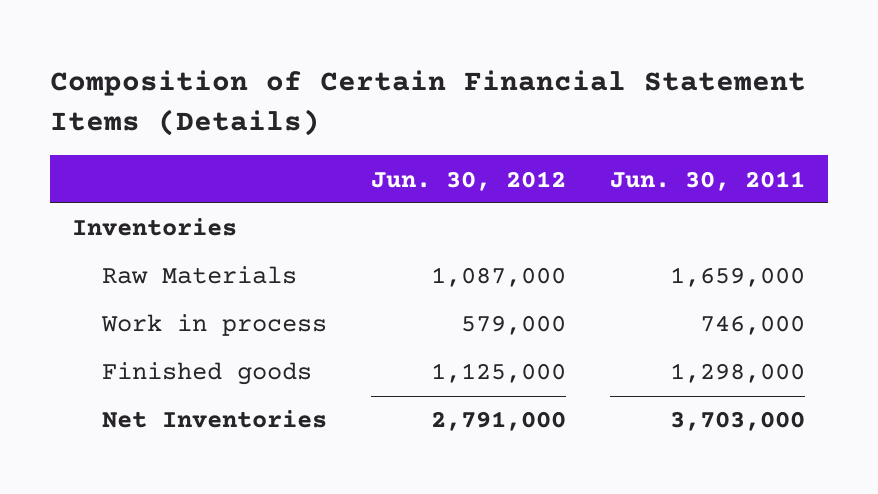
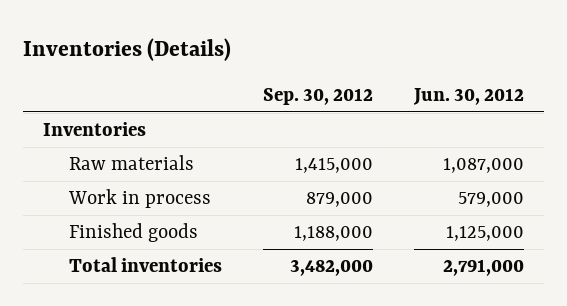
[50,70,807,136] Composition of Certain Financial Statement Items (Details) -> [22,37,231,61] Inventories (Details)
[610,170,806,191] Jun. 30, 2011 -> none
none -> [262,87,373,105] Sep. 30, 2012
[101,266,297,285] Raw Materials -> [68,155,194,171] Raw materials
[101,410,327,429] Net Inventories -> [68,257,222,273] Total inventories

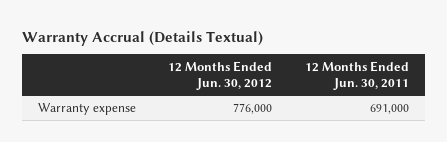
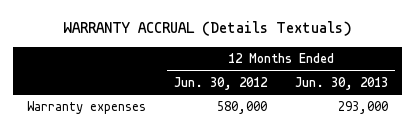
[21,30,263,46] Warranty Accrual (Details Textual) -> [62,21,352,37] WARRANTY ACCRUAL (Details Textuals)
[304,60,409,91] 12 Months Ended Jun. 30, 2011 -> none
none -> [295,76,389,90] Jun. 30, 2013
[37,103,136,116] Warranty expense -> [26,101,146,115] Warranty expenses
[233,103,273,115] 776,000 -> [217,101,268,115] 580,000

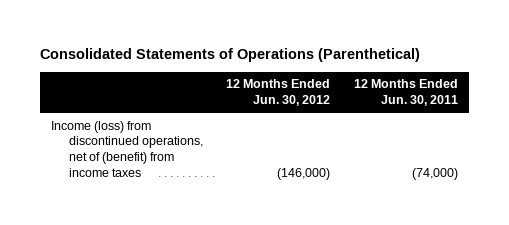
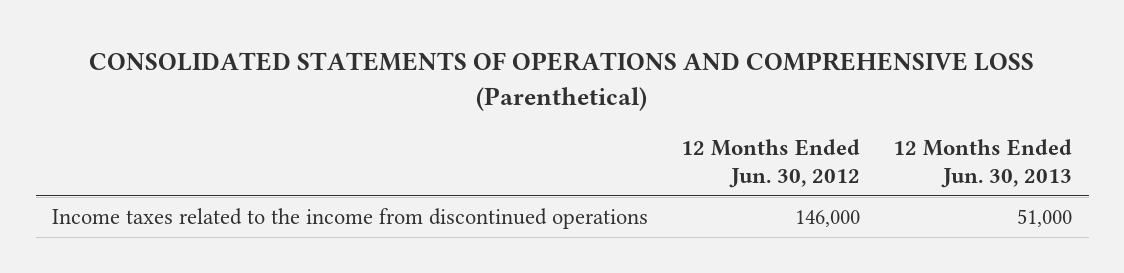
[39,48,420,63] Consolidated Statements of Operations (Parenthetical) -> [89,52,1035,112] CONSOLIDATED STATEMENTS OF OPERATIONS AND COMPREHENSIVE LOSS (Parenthetical)
[353,79,458,107] 12 Months Ended Jun. 30, 2011 -> none
none -> [893,138,1073,188] 12 Months Ended Jun. 30, 2013
[51,120,203,177] Income (loss) from discontinued operations, net of (benefit) from income taxes -> [52,208,649,230] Income taxes related to the income from discontinued operations
[277,167,331,180] (146,000) -> [795,210,861,228] 146,000

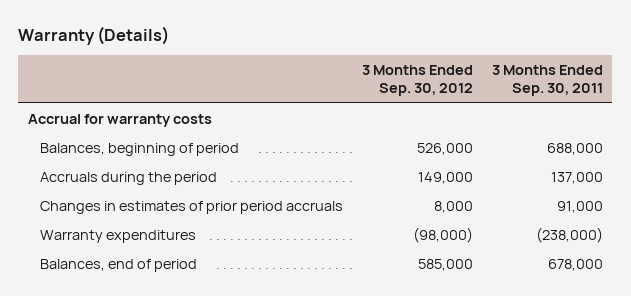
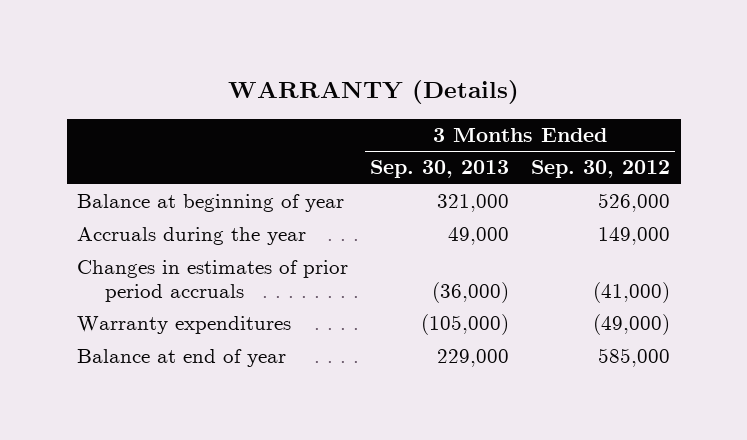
[18,25,170,45] Warranty (Details) -> [227,80,519,105] WARRANTY (Details)
[491,65,603,97] 3 Months Ended Sep. 30, 2011 -> none
none -> [370,160,510,179] Sep. 30, 2013
[27,113,212,127] Accrual for warranty costs -> none
[40,142,240,156] Balances, beginning of period -> [77,194,345,213] Balance at beginning of year
[40,171,218,185] Accruals during the period -> [77,227,307,246] Accruals during the year
[434,200,474,213] 8,000 -> [592,282,670,304] (41,000)
[413,226,474,243] (98,000) -> [592,314,670,336] (49,000)
[40,258,198,272] Balances, end of period -> [77,349,287,368] Balance at end of year

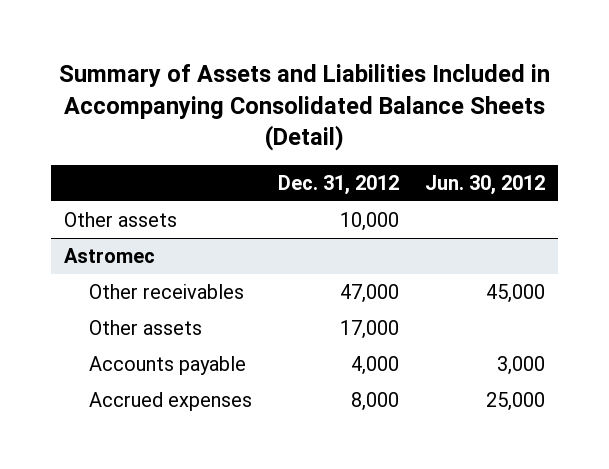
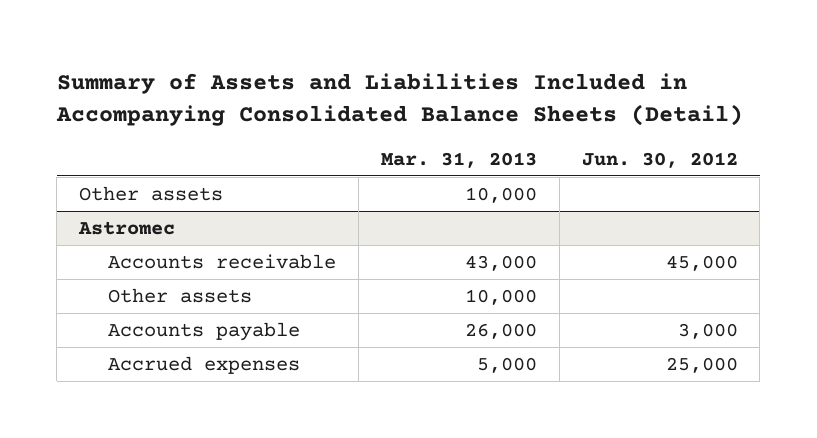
[277,175,399,196] Dec. 31, 2012 -> none
none -> [381,151,538,168] Mar. 31, 2013
[88,283,244,299] Other receivables -> [108,254,337,270] Accounts receivable

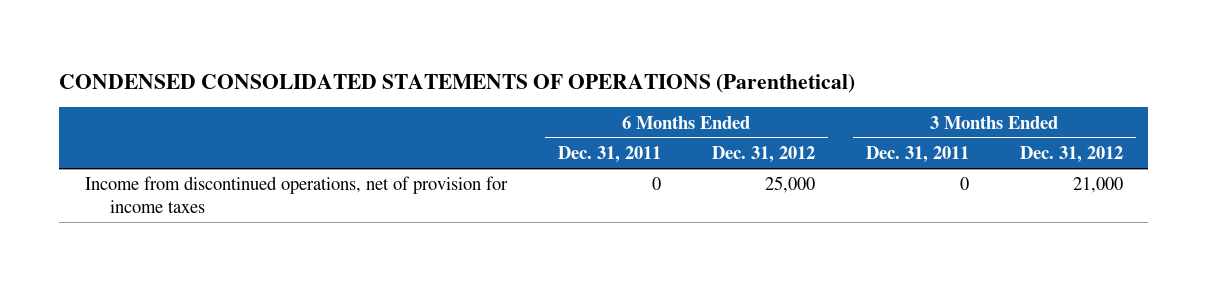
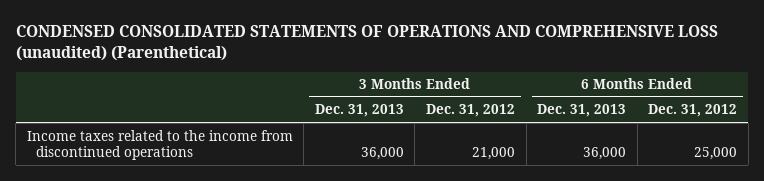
[59,73,856,93] CONDENSED CONSOLIDATED STATEMENTS OF OPERATIONS (Parenthetical) -> [15,24,718,62] CONDENSED CONSOLIDATED STATEMENTS OF OPERATIONS AND COMPREHENSIVE LOSS (unaudited) (Parenthetical)
[557,146,661,164] Dec. 31, 2011 -> none
[865,146,969,164] Dec. 31, 2011 -> none
none -> [314,104,404,118] Dec. 31, 2013
none -> [537,104,627,118] Dec. 31, 2013
[84,176,508,214] Income from discontinued operations, net of provision for income taxes -> [26,129,293,160] Income taxes related to the income from discontinued operations

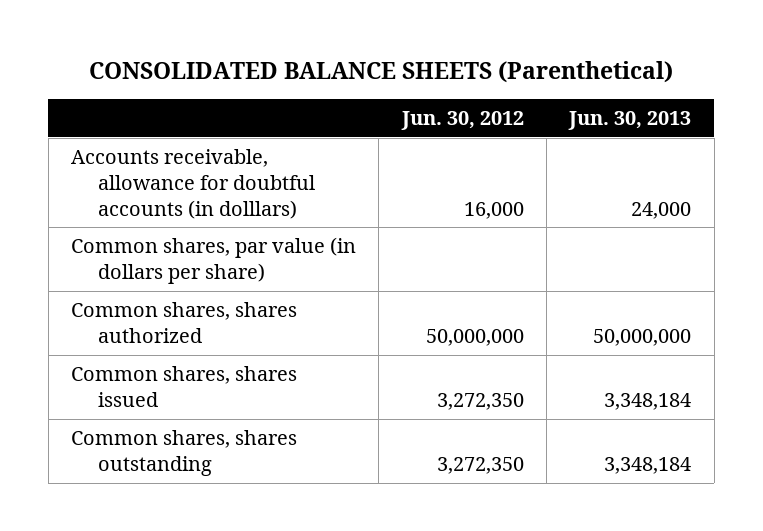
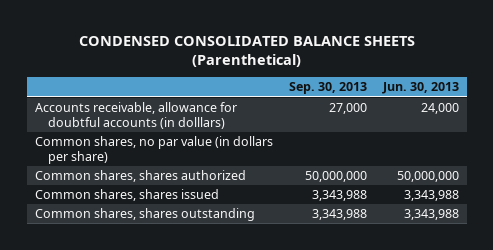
[89,61,674,84] CONSOLIDATED BALANCE SHEETS (Parenthetical) -> [78,35,415,68] CONDENSED CONSOLIDATED BALANCE SHEETS (Parenthetical)
[400,111,524,131] Jun. 30, 2012 -> none
none -> [288,82,367,95] Sep. 30, 2013
[71,237,357,284] Common shares, par value (in dollars per share) -> [34,136,273,164] Common shares, no par value (in dollars per share)
[604,392,692,410] 3,348,184 -> [403,190,459,202] 3,343,988
[604,456,692,474] 3,348,184 -> [403,209,459,221] 3,343,988

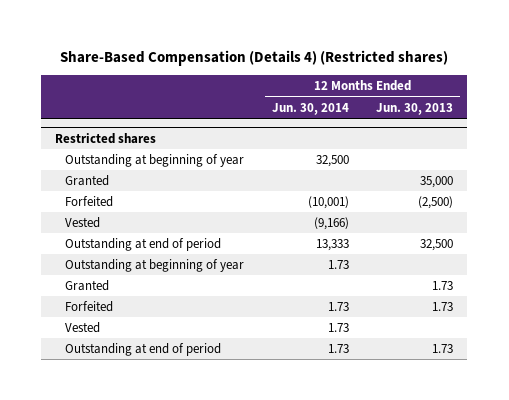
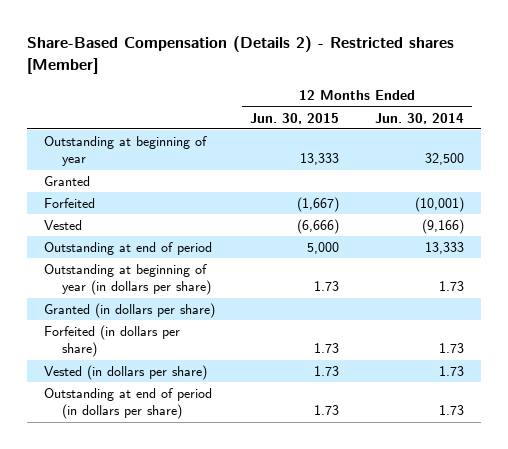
[60,50,449,67] Share-Based Compensation (Details 4) (Restricted shares) -> [26,36,454,75] Share-Based Compensation (Details 2) - Restricted shares [Member]
[376,102,454,115] Jun. 30, 2013 -> none
none -> [250,112,340,124] Jun. 30, 2015
[55,132,157,144] Restricted shares -> none
[65,259,245,273] Outstanding at beginning of year -> [44,264,212,296] Outstanding at beginning of year (in dollars per share)
[65,280,110,292] Granted -> [44,303,216,319] Granted (in dollars per share)
[65,301,114,313] Forfeited -> [44,325,181,358] Forfeited (in dollars per share)
[65,322,101,334] Vested -> [44,365,208,381] Vested (in dollars per share)
[65,343,222,357] Outstanding at end of period -> [44,388,213,420] Outstanding at end of period (in dollars per share)

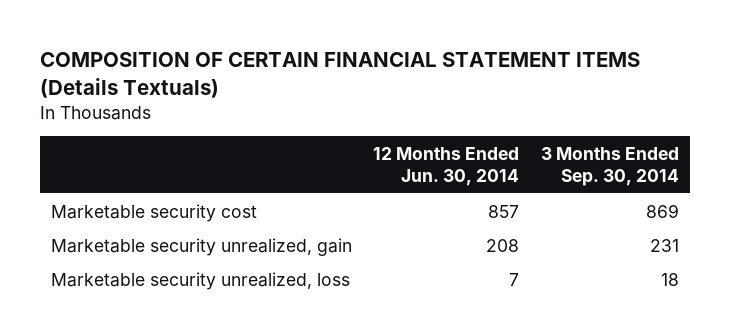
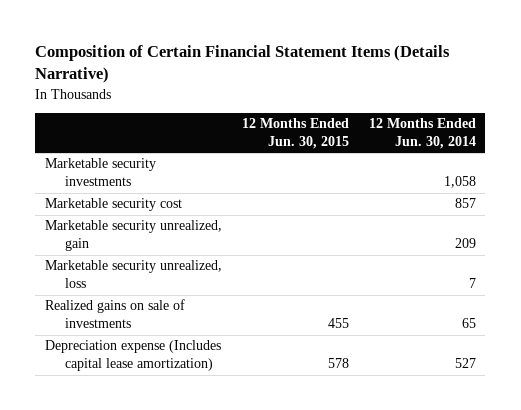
[39,52,640,98] COMPOSITION OF CERTAIN FINANCIAL STATEMENT ITEMS (Details Textuals) -> [35,45,451,84] Composition of Certain Financial Statement Items (Details Narrative)
[540,146,679,186] 3 Months Ended Sep. 30, 2014 -> none
none -> [241,118,349,150] 12 Months Ended Jun. 30, 2015
none -> [45,158,157,187] Marketable security investments
[486,238,520,252] 208 -> [454,238,476,249] 209
none -> [45,299,186,329] Realized gains on sale of investments
none -> [45,340,222,372] Depreciation expense (Includes capital lease amortization)

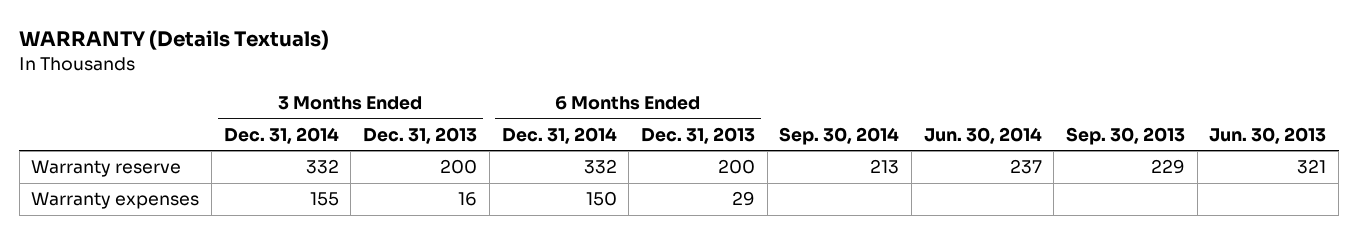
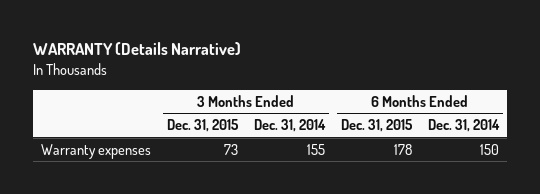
[19,30,330,51] WARRANTY (Details Textuals) -> [32,42,241,56] WARRANTY (Details Narrative)
[363,126,478,144] Dec. 31, 2013 -> none
[640,126,755,144] Dec. 31, 2013 -> none
[779,126,900,145] Sep. 30, 2014 -> none
[923,126,1042,144] Jun. 30, 2014 -> none
[1066,126,1186,145] Sep. 30, 2013 -> none
[1209,126,1327,144] Jun. 30, 2013 -> none
none -> [166,119,239,133] Dec. 31, 2015
none -> [340,119,413,133] Dec. 31, 2015
[31,160,182,178] Warranty reserve -> none

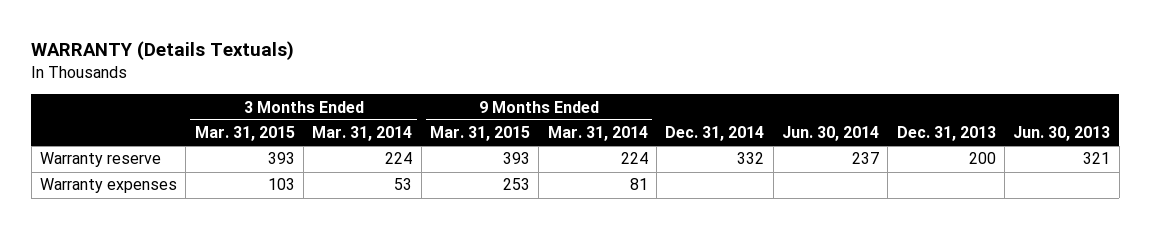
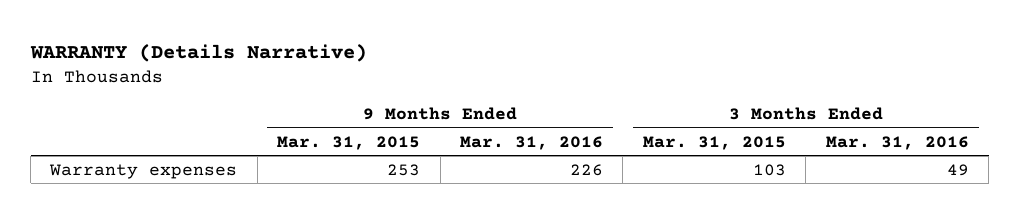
[31,41,295,61] WARRANTY (Details Textuals) -> [29,44,367,63] WARRANTY (Details Narrative)
[312,126,413,142] Mar. 31, 2014 -> none
[547,126,648,142] Mar. 31, 2014 -> none
[665,126,765,142] Dec. 31, 2014 -> none
[782,126,880,142] Jun. 30, 2014 -> none
[896,126,996,142] Dec. 31, 2013 -> none
[1013,126,1111,142] Jun. 30, 2013 -> none
none -> [460,135,604,150] Mar. 31, 2016
none -> [825,135,969,150] Mar. 31, 2016
[40,152,162,168] Warranty reserve -> none

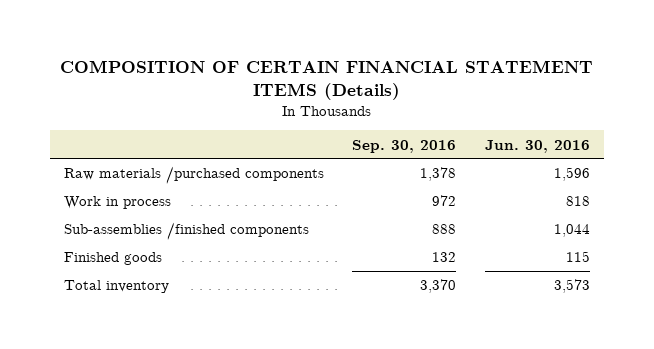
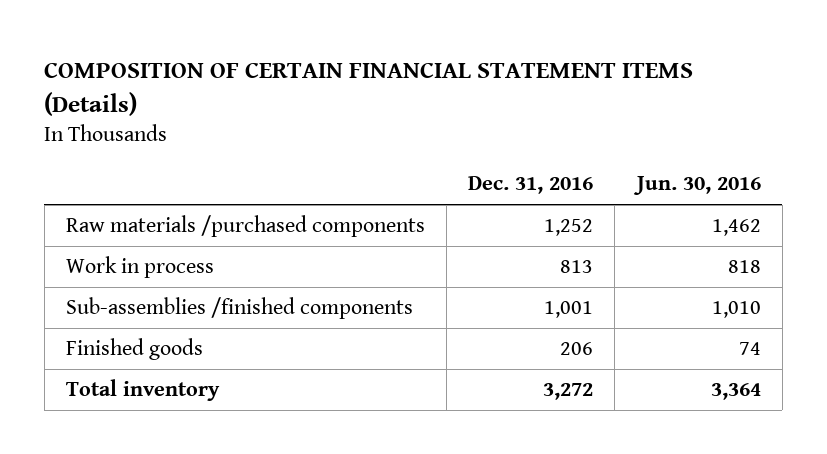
[352,139,457,153] Sep. 30, 2016 -> none
none -> [468,176,594,195] Dec. 31, 2016
[553,167,590,182] 1,596 -> [711,219,761,237] 1,462
[553,224,590,238] 1,044 -> [711,301,761,319] 1,010
[565,251,590,263] 115 -> [738,342,761,356] 74
[553,279,590,294] 3,573 -> [710,383,761,401] 3,364

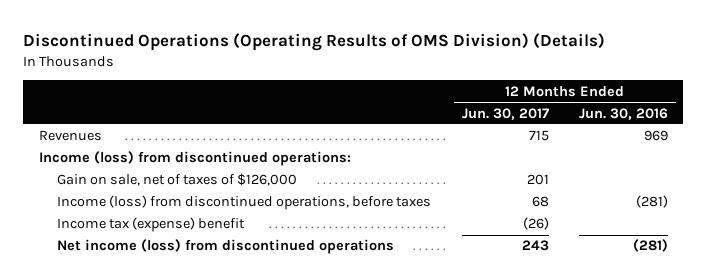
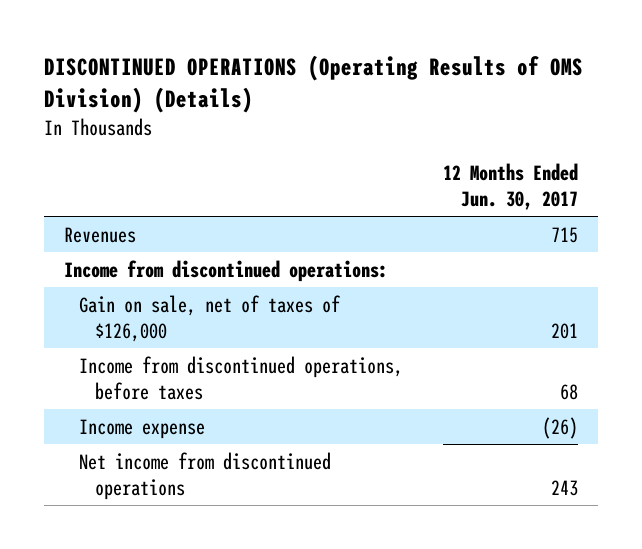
[23,33,606,52] Discontinued Operations (Operating Results of OMS Division) (Details) -> [43,55,583,114] DISCONTINUED OPERATIONS (Operating Results of OMS Division) (Details)
[579,107,669,120] Jun. 30, 2016 -> none
[38,151,351,167] Income (loss) from discontinued operations: -> [63,259,388,282] Income from discontinued operations:
[57,195,432,211] Income (loss) from discontinued operations, before taxes -> [79,355,404,400] Income from discontinued operations, before taxes
[57,217,246,233] Income tax (expense) benefit -> [79,418,206,439] Income expense
[57,239,395,255] Net income (loss) from discontinued operations -> [79,451,332,500] Net income from discontinued operations

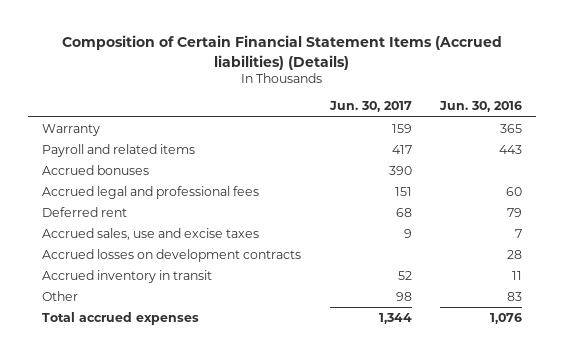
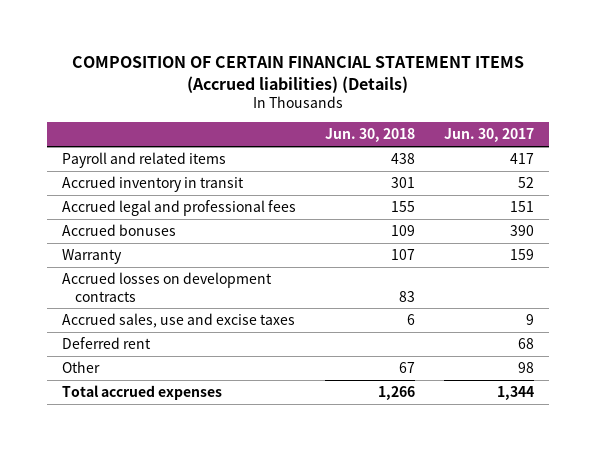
[62,35,503,70] Composition of Certain Financial Statement Items (Accrued liabilities) (Details) -> [71,56,524,93] COMPOSITION OF CERTAIN FINANCIAL STATEMENT ITEMS (Accrued liabilities) (Details)
[438,101,522,113] Jun. 30, 2016 -> none
none -> [324,128,415,143] Jun. 30, 2018
[42,269,213,283] Accrued inventory in transit -> [61,175,244,192] Accrued inventory in transit
[42,164,150,175] Accrued bonuses -> [61,223,176,236] Accrued bonuses
[42,123,101,136] Warranty -> [61,248,122,264] Warranty
[42,227,260,240] Accrued sales, use and excise taxes -> [61,312,295,328] Accrued sales, use and excise taxes
[42,206,128,217] Deferred rent -> [61,336,151,349] Deferred rent

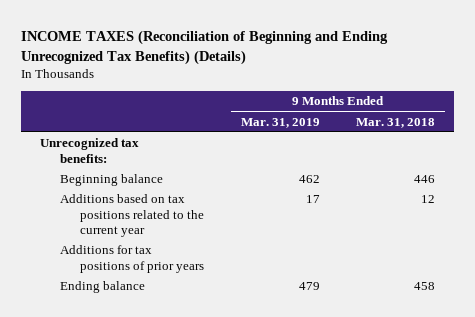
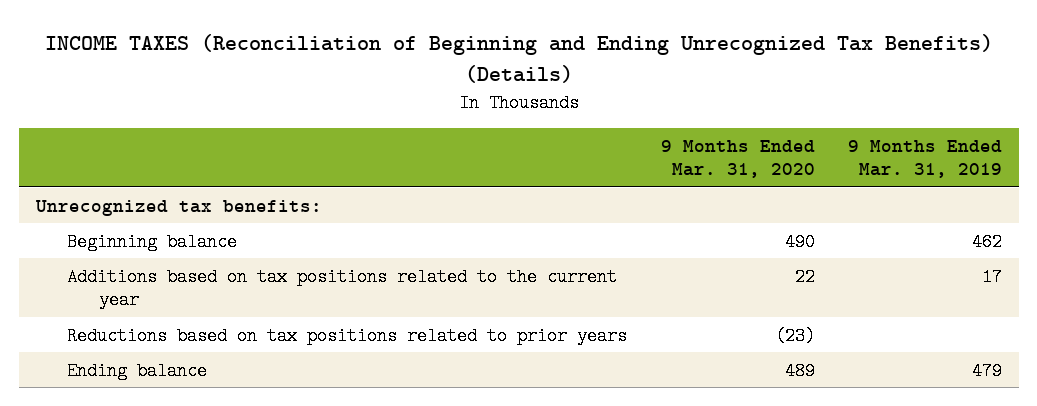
[356,117,436,128] Mar. 31, 2018 -> none
none -> [660,139,815,179] 9 Months Ended Mar. 31, 2020
[59,245,204,273] Additions for tax positions of prior years -> [67,326,628,345] Reductions based on tax positions related to prior years

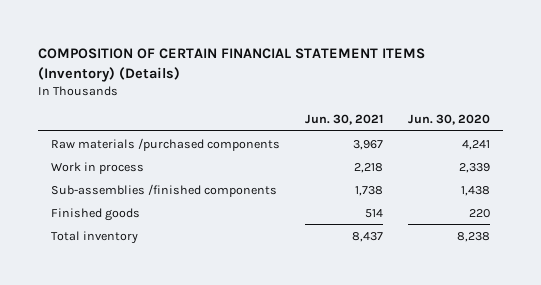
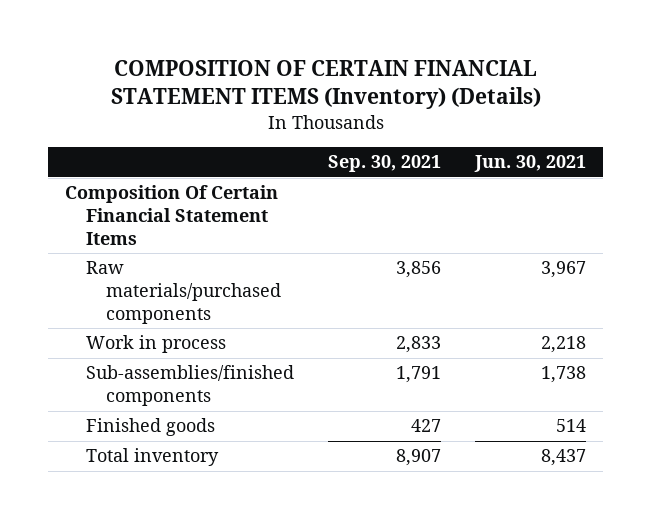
[408,114,491,126] Jun. 30, 2020 -> none
none -> [328,155,442,173] Sep. 30, 2021
none -> [65,185,279,245] Composition Of Certain Financial Statement Items
[50,137,280,151] Raw materials /purchased components -> [85,261,282,324] Raw materials/purchased components
[50,183,277,197] Sub-assemblies /finished components -> [85,365,294,407] Sub-assemblies/finished components

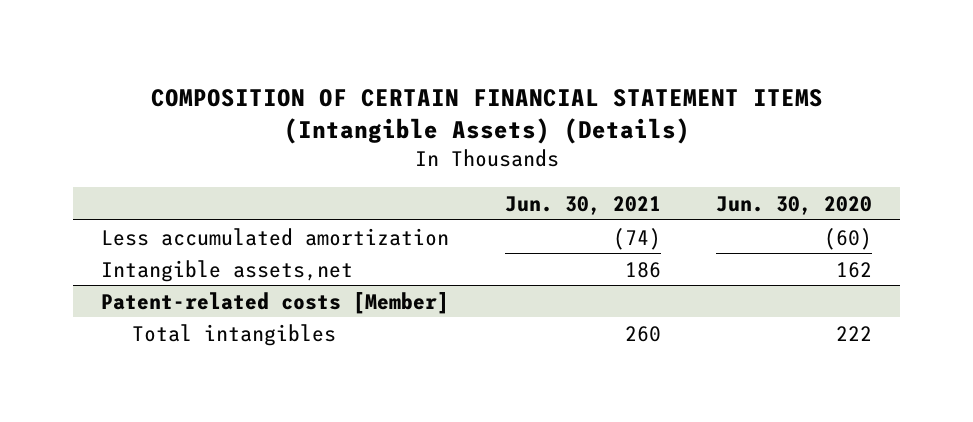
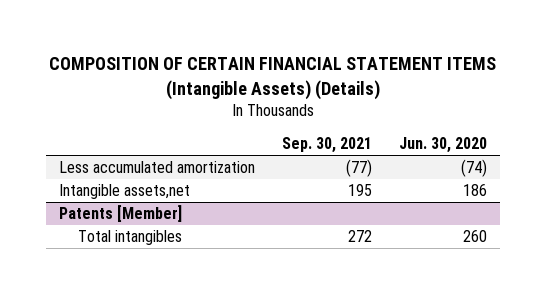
[504,195,661,215] Jun. 30, 2021 -> none
none -> [281,137,372,154] Sep. 30, 2021
[824,227,873,250] (60) -> [460,159,487,178] (74)
[836,261,873,278] 162 -> [462,184,487,197] 186
[100,291,449,314] Patent-related costs [Member] -> [59,205,183,223] Patents [Member]
[836,325,873,341] 222 -> [462,230,487,243] 260

